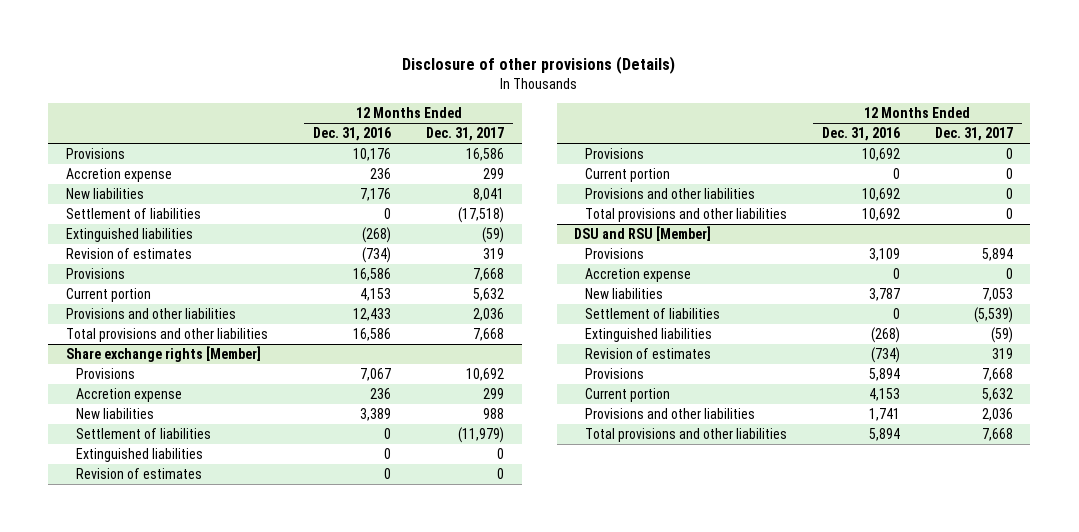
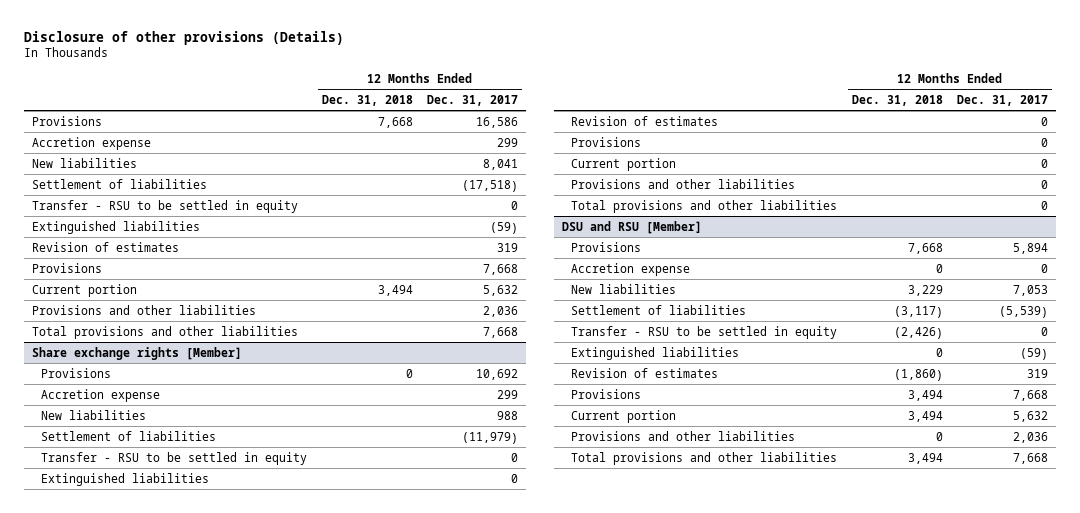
[313,127,392,142] Dec. 31, 2016 -> none
none -> [321,95,413,107] Dec. 31, 2018
none -> [31,199,298,213] Transfer - RSU to be settled in equity
none -> [40,451,307,465] Transfer - RSU to be settled in equity
none -> [570,325,837,339] Transfer - RSU to be settled in equity

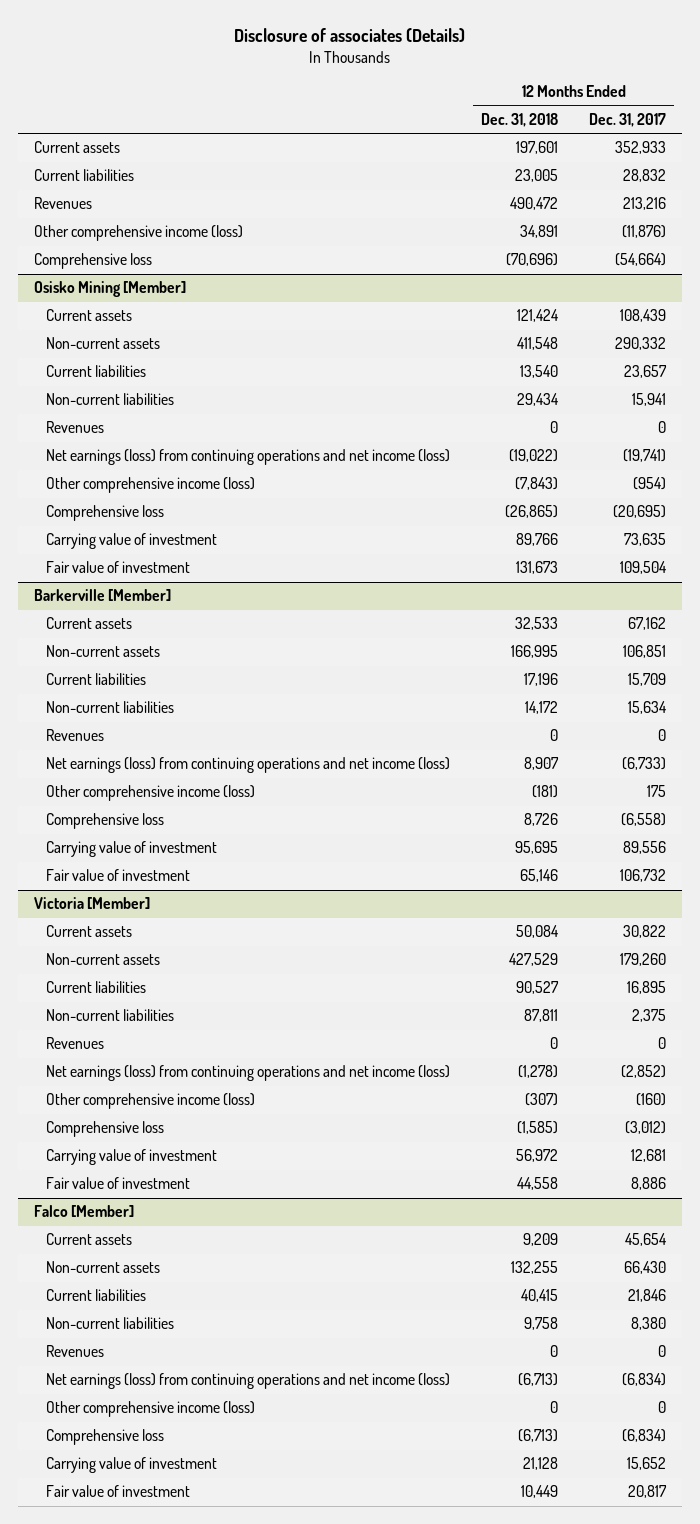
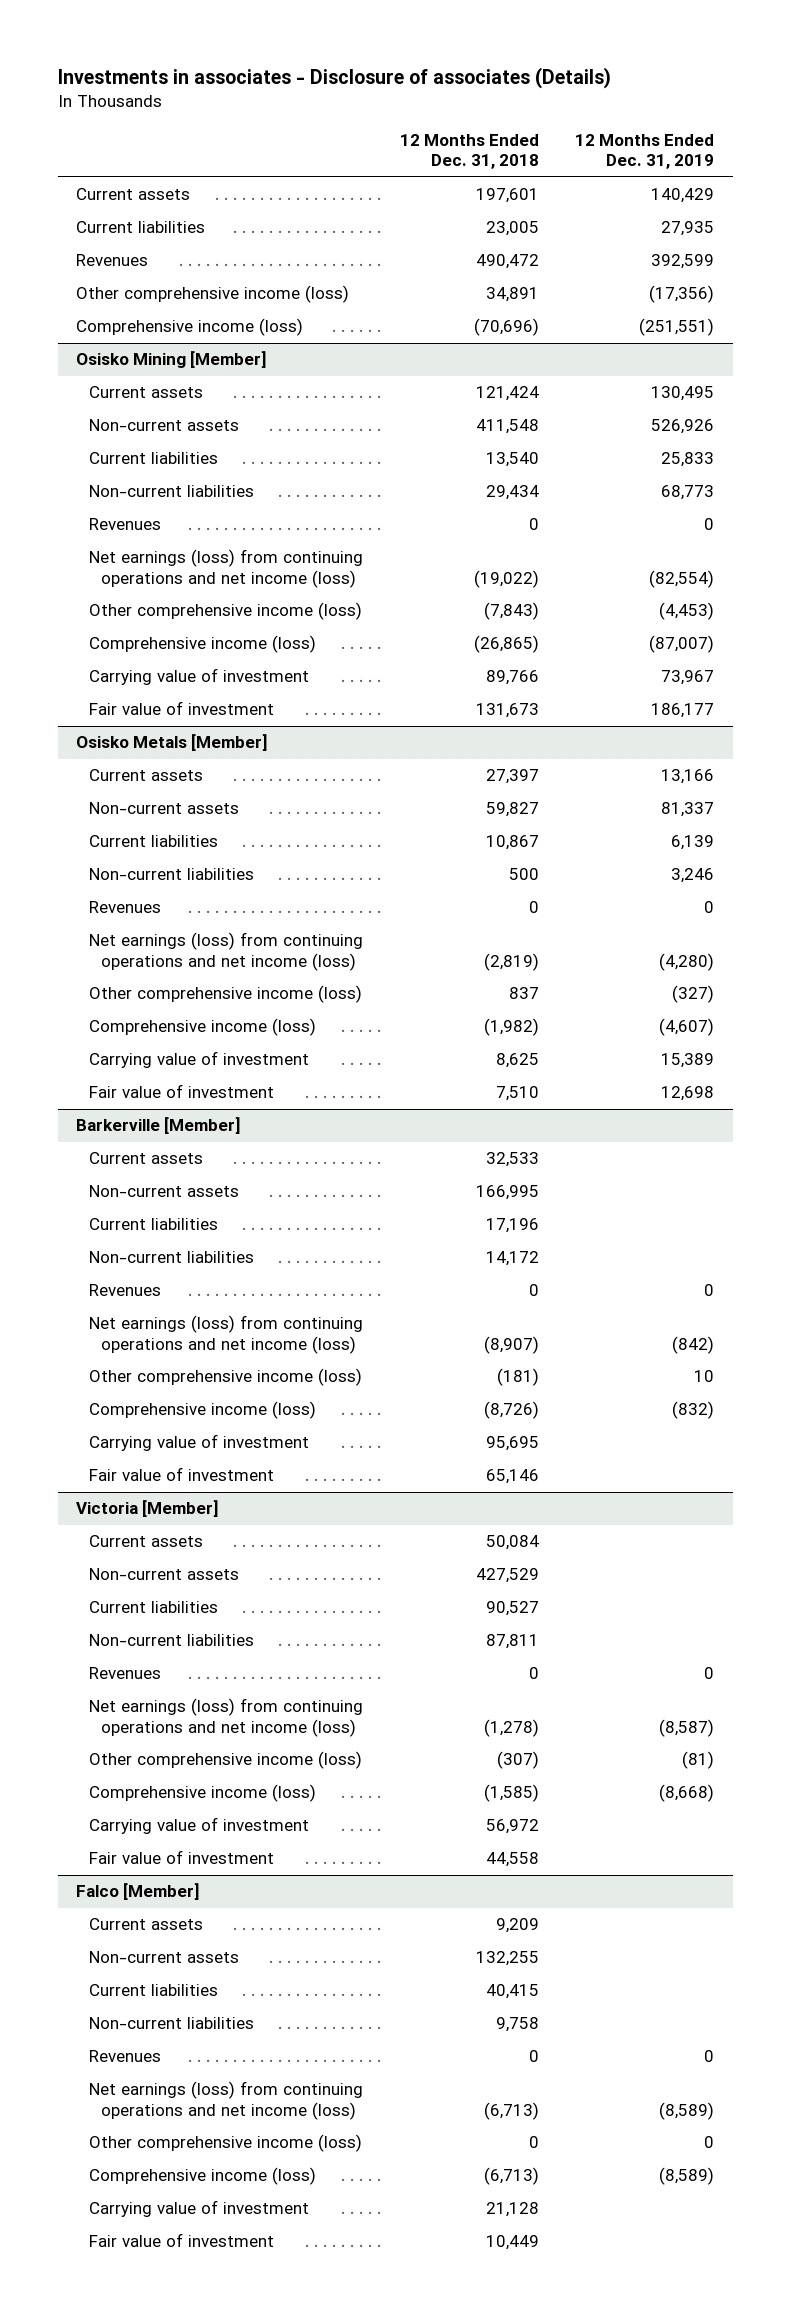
[233,27,465,42] Disclosure of associates (Details) -> [57,67,611,90] Investments in associates - Disclosure of associates (Details)
[589,113,667,128] Dec. 31, 2017 -> none
none -> [575,134,715,170] 12 Months Ended Dec. 31, 2019
[33,253,152,270] Comprehensive loss -> [76,318,304,337] Comprehensive income (loss)
[45,505,164,522] Comprehensive loss -> [88,635,316,654] Comprehensive income (loss)
none -> [76,734,269,752] Osisko Metals [Member]
none -> [88,769,203,782] Current assets
none -> [88,802,239,815] Non-current assets
none -> [88,835,218,848] Current liabilities
none -> [88,868,254,881] Non-current liabilities
none -> [88,901,161,914] Revenues
none -> [88,932,363,971] Net earnings (loss) from continuing operations and net income (loss)
none -> [88,985,362,1004] Other comprehensive income (loss)
none -> [88,1018,316,1037] Comprehensive income (loss)
none -> [88,1051,309,1069] Carrying value of investment
none -> [88,1084,274,1099] Fair value of investment
[524,757,560,771] 8,907 -> [483,1335,539,1354] (8,907)
[45,813,164,830] Comprehensive loss -> [88,1401,316,1420] Comprehensive income (loss)
[524,813,559,827] 8,726 -> [483,1401,539,1420] (8,726)
[45,1121,164,1138] Comprehensive loss -> [88,1784,316,1803] Comprehensive income (loss)
[45,1429,164,1446] Comprehensive loss -> [88,2167,316,2186] Comprehensive income (loss)

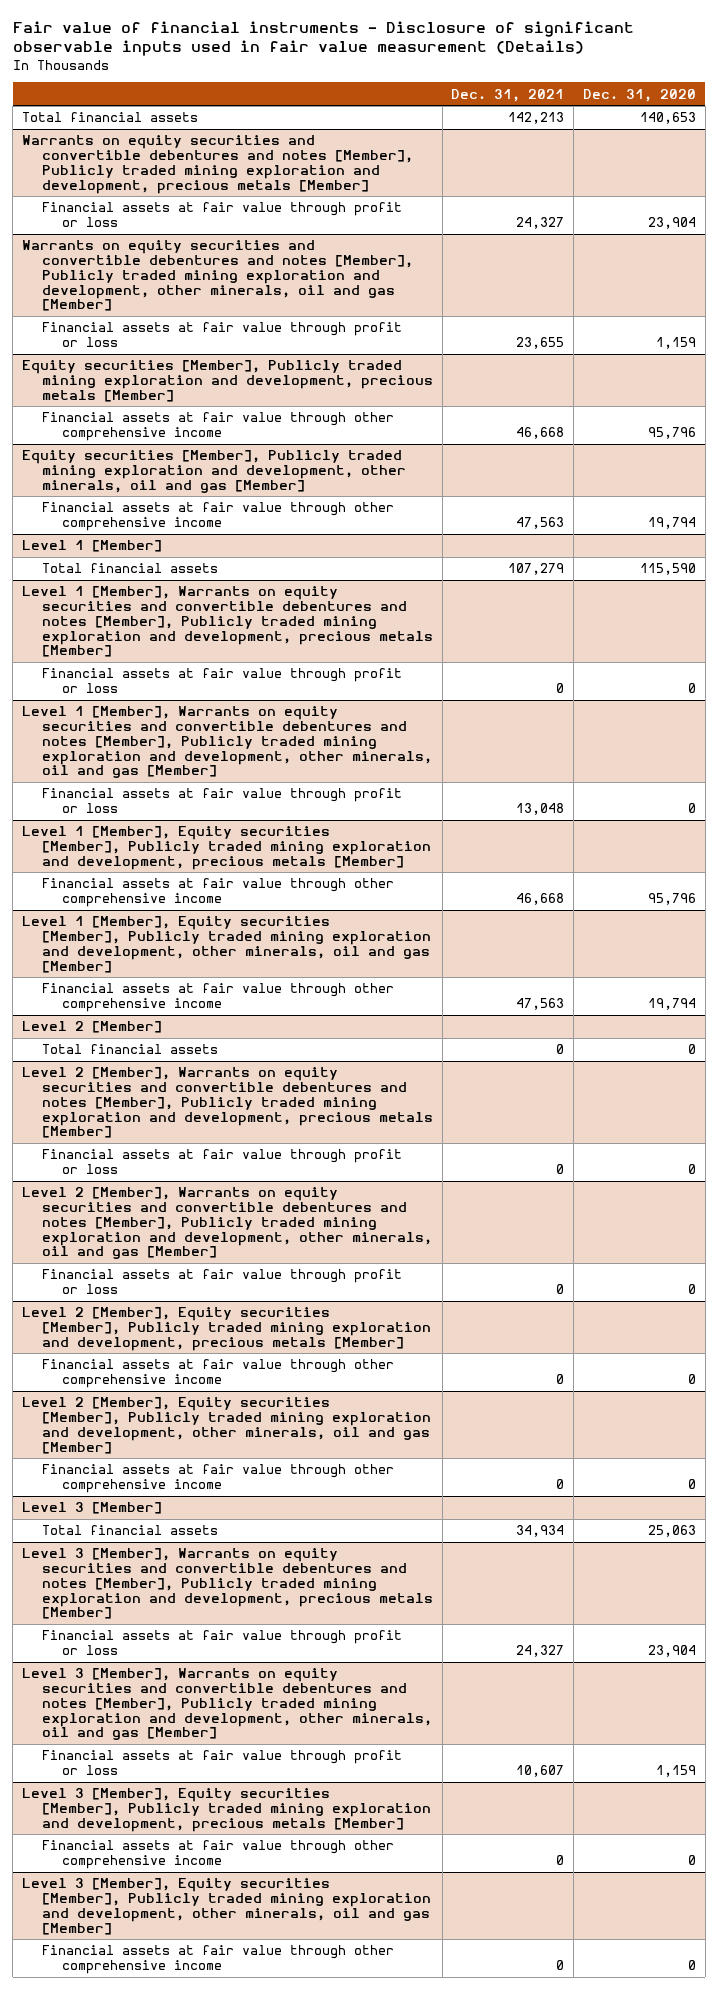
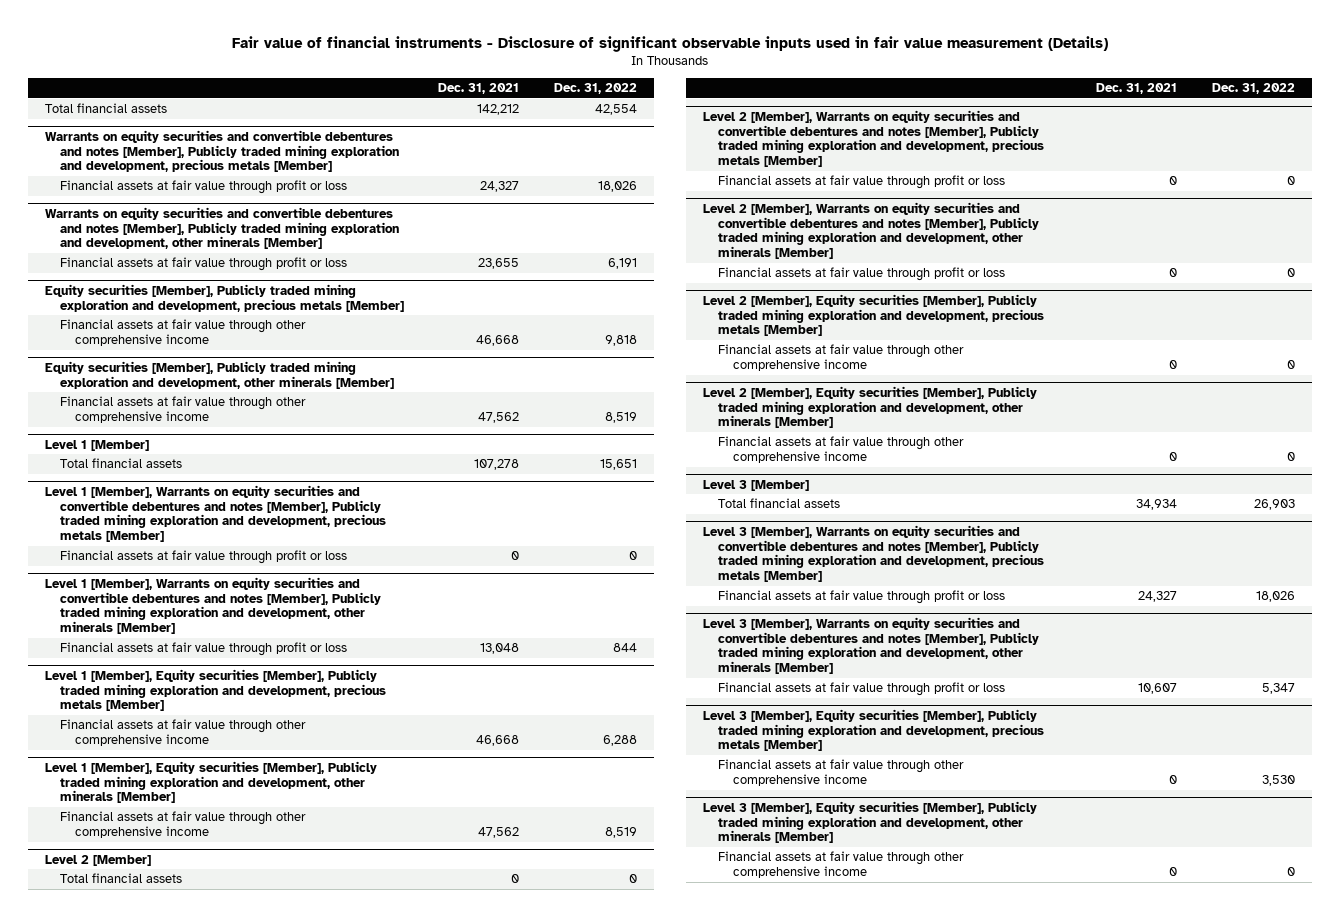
[582,88,696,102] Dec. 31, 2020 -> none
none -> [553,83,637,95] Dec. 31, 2022
[508,112,565,125] 142,213 -> [477,104,520,116] 142,212
[22,240,413,312] Warrants on equity securities and convertible debentures and notes [Member], Publicly traded mining exploration and development, other minerals, oil and gas [Member] -> [44,206,399,250] Warrants on equity securities and convertible debentures and notes [Member], Publicly traded mining exploration and development, other minerals [Member]
[22,450,406,493] Equity securities [Member], Publicly traded mining exploration and development, other minerals, oil and gas [Member] -> [44,360,394,389] Equity securities [Member], Publicly traded mining exploration and development, other minerals [Member]
[516,517,565,530] 47,563 -> [478,412,520,424] 47,562
[508,563,565,576] 107,279 -> [474,459,520,471] 107,278
[22,706,432,779] Level 1 [Member], Warrants on equity securities and convertible debentures and notes [Member], Publicly traded mining exploration and development, other minerals, oil and gas [Member] -> [44,576,381,635] Level 1 [Member], Warrants on equity securities and convertible debentures and notes [Member], Publicly traded mining exploration and development, other minerals [Member]
[22,916,431,973] Level 1 [Member], Equity securities [Member], Publicly traded mining exploration and development, other minerals, oil and gas [Member] -> [44,760,377,804] Level 1 [Member], Equity securities [Member], Publicly traded mining exploration and development, other minerals [Member]
[516,998,565,1011] 47,563 -> [478,827,520,839] 47,562
[22,1187,432,1260] Level 2 [Member], Warrants on equity securities and convertible debentures and notes [Member], Publicly traded mining exploration and development, other minerals, oil and gas [Member] -> [703,201,1040,260] Level 2 [Member], Warrants on equity securities and convertible debentures and notes [Member], Publicly traded mining exploration and development, other minerals [Member]
[22,1397,431,1454] Level 2 [Member], Equity securities [Member], Publicly traded mining exploration and development, other minerals, oil and gas [Member] -> [703,385,1038,429] Level 2 [Member], Equity securities [Member], Publicly traded mining exploration and development, other minerals [Member]
[22,1668,432,1741] Level 3 [Member], Warrants on equity securities and convertible debentures and notes [Member], Publicly traded mining exploration and development, other minerals, oil and gas [Member] -> [703,616,1040,675] Level 3 [Member], Warrants on equity securities and convertible debentures and notes [Member], Publicly traded mining exploration and development, other minerals [Member]
[22,1878,431,1935] Level 3 [Member], Equity securities [Member], Publicly traded mining exploration and development, other minerals, oil and gas [Member] -> [703,800,1038,844] Level 3 [Member], Equity securities [Member], Publicly traded mining exploration and development, other minerals [Member]

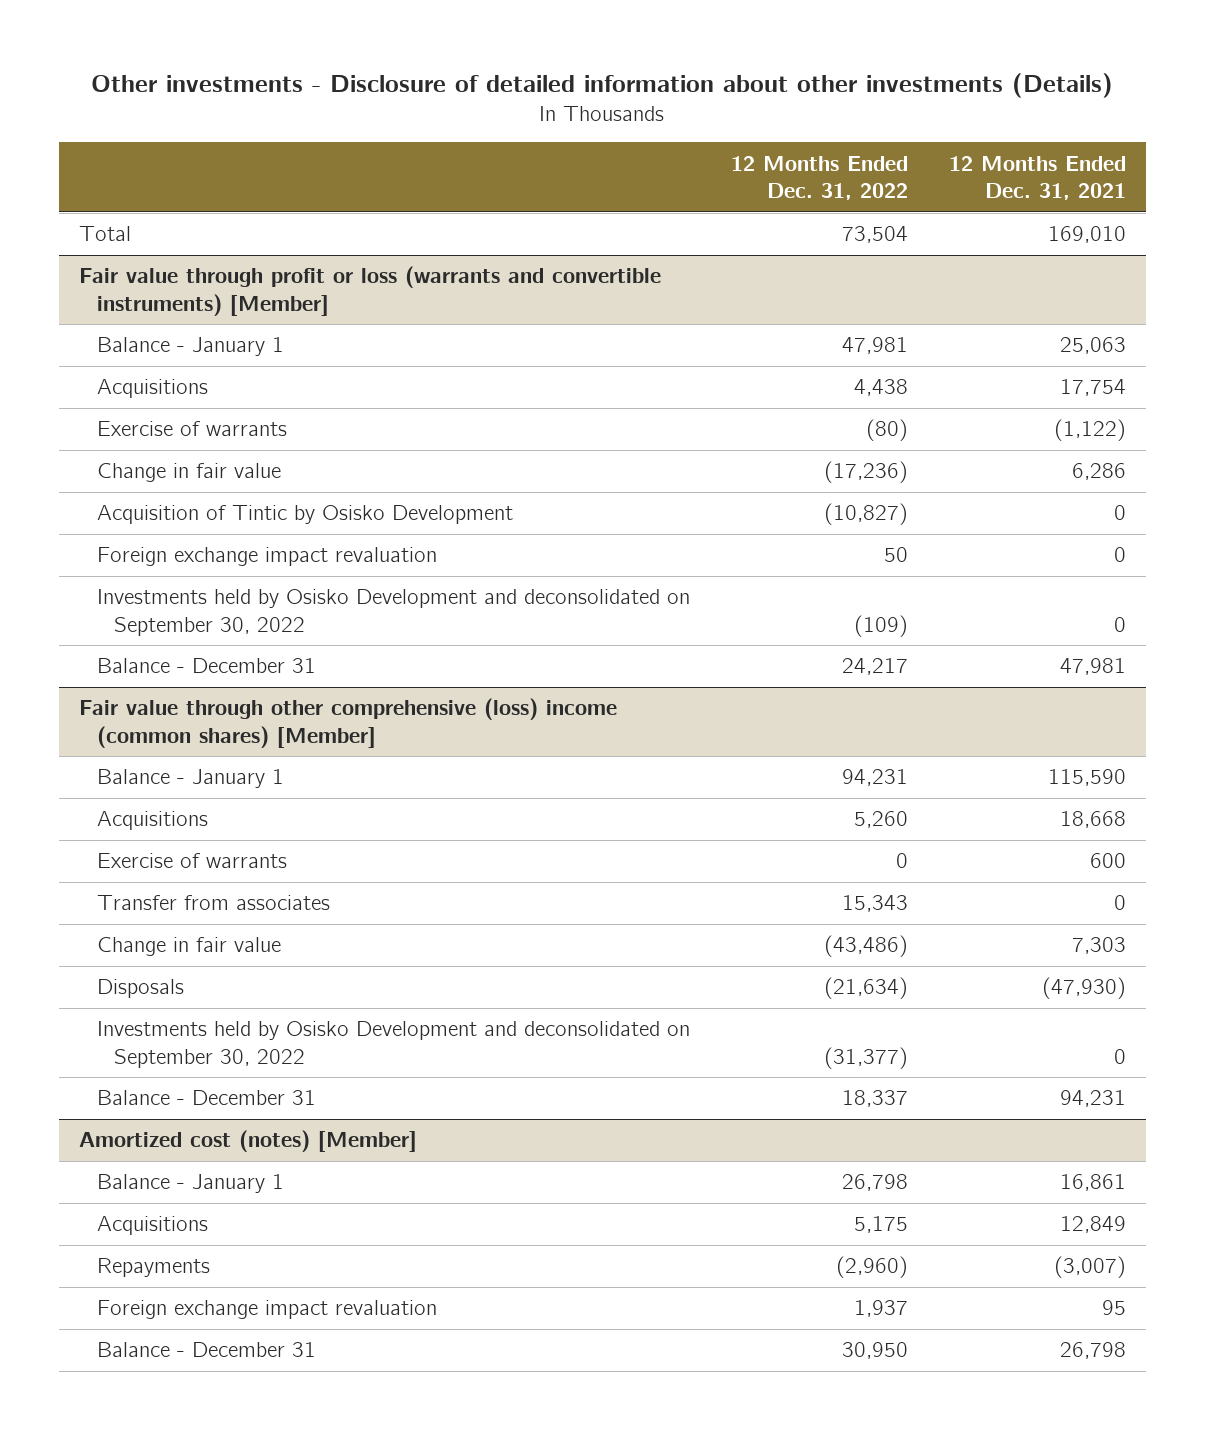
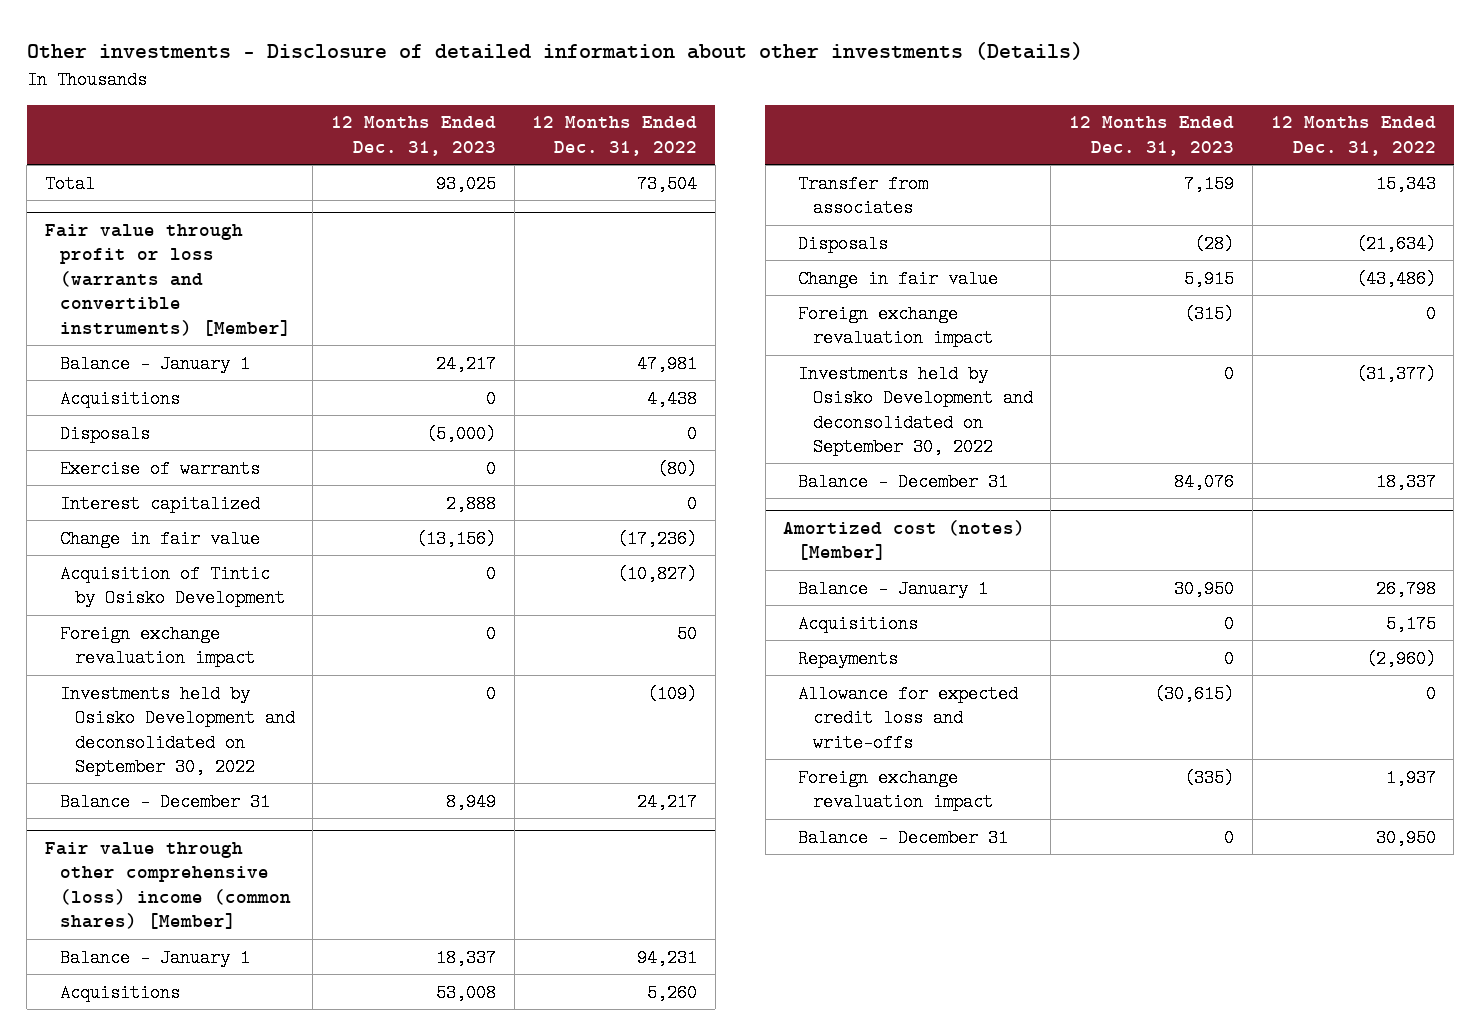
[948,155,1126,200] 12 Months Ended Dec. 31, 2021 -> none
none -> [330,116,496,156] 12 Months Ended Dec. 31, 2023
none -> [59,424,150,443] Disposals
none -> [59,494,260,513] Interest capitalized
[96,547,437,567] Foreign exchange impact revaluation -> [59,624,255,668] Foreign exchange revaluation impact
[96,853,287,869] Exercise of warrants -> none
[96,937,281,957] Change in fair value -> [798,269,999,288] Change in fair value
none -> [798,304,993,348] Foreign exchange revaluation impact
none -> [798,684,1019,752] Allowance for expected credit loss and write-offs
[96,1300,437,1320] Foreign exchange impact revaluation -> [798,768,993,812] Foreign exchange revaluation impact

